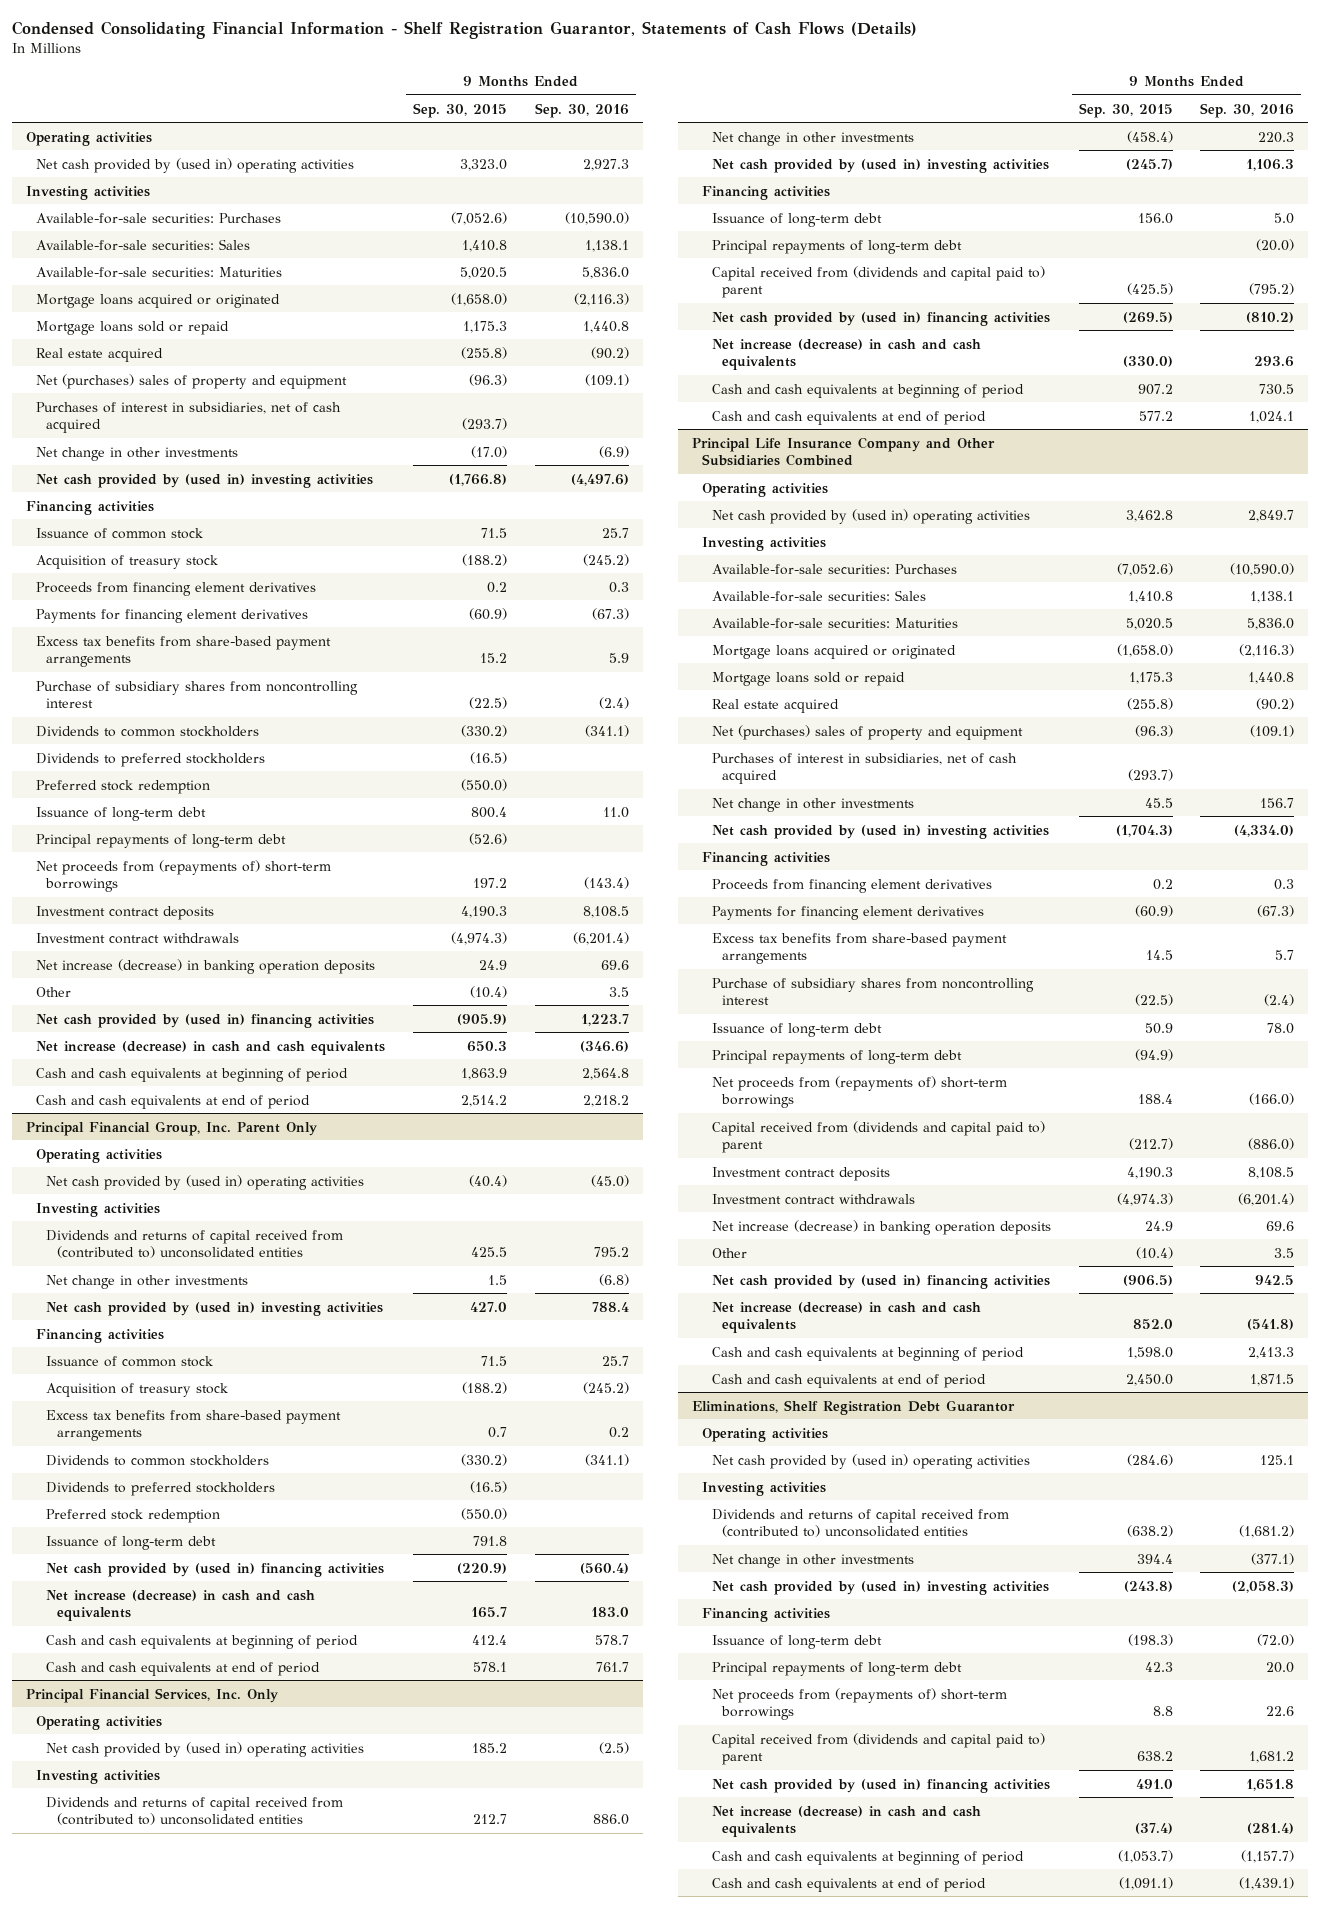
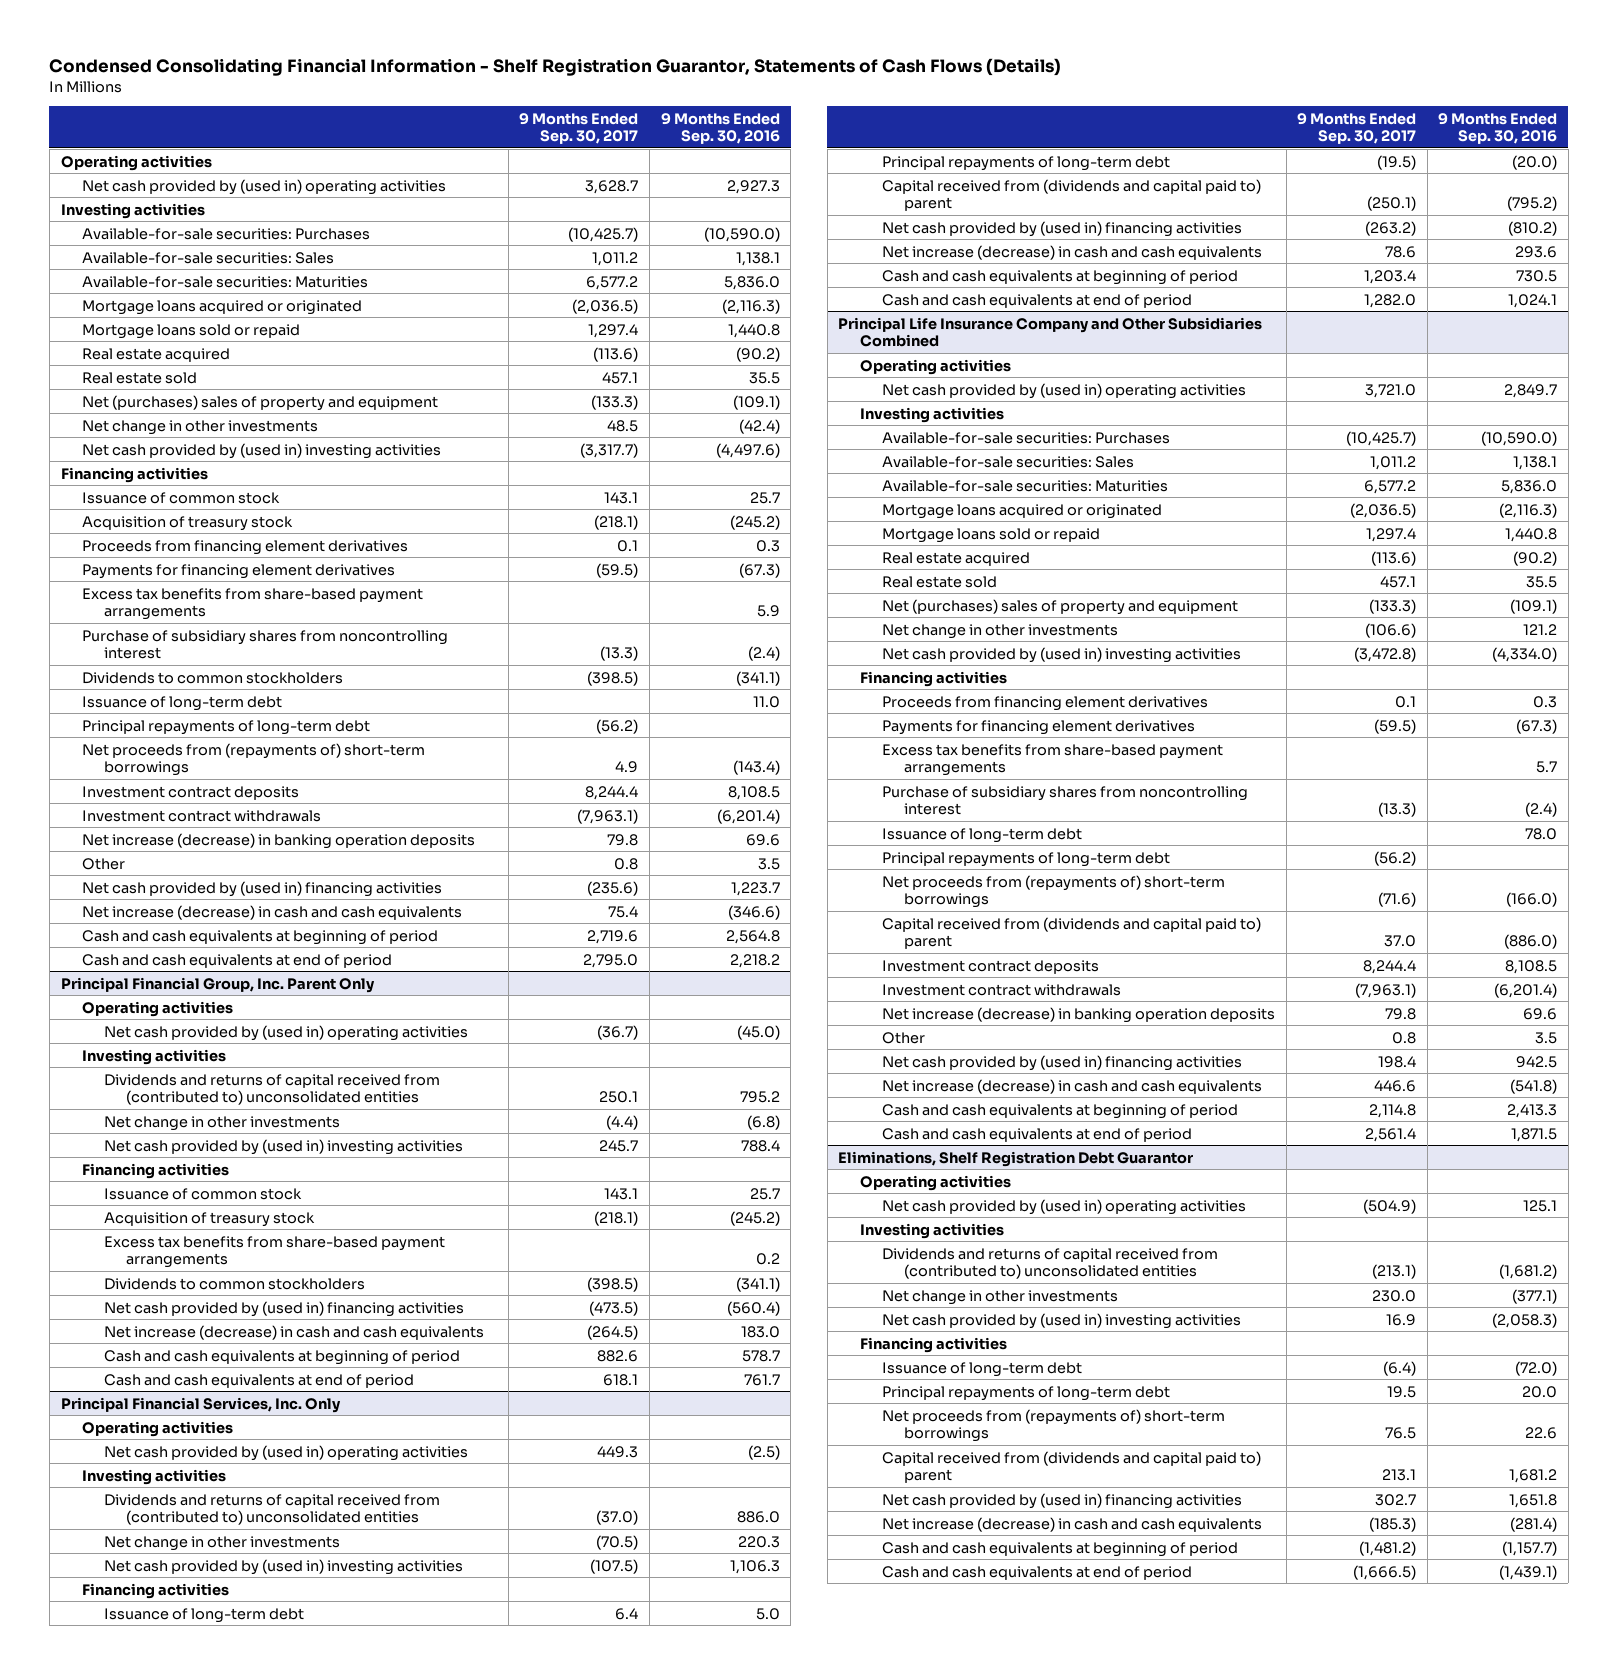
[413,102,508,118] Sep. 30, 2015 -> none
none -> [519,112,639,145] 9 Months Ended Sep. 30, 2017
none -> [82,371,198,384] Real estate sold
[36,401,342,433] Purchases of interest in subsidiaries, net of cash acquired -> none
[598,445,629,458] (6.9) -> [738,418,780,434] (42.4)
[36,752,266,767] Dividends to preferred stockholders -> none
[36,779,211,794] Preferred stock redemption -> none
[46,1481,276,1496] Dividends to preferred stockholders -> none
[46,1508,221,1523] Preferred stock redemption -> none
[46,1535,217,1550] Issuance of long-term debt -> none
none -> [881,575,997,588] Real estate sold
[712,752,1018,784] Purchases of interest in subsidiaries, net of cash acquired -> none
[1260,797,1295,808] 156.7 -> [1523,623,1558,635] 121.2

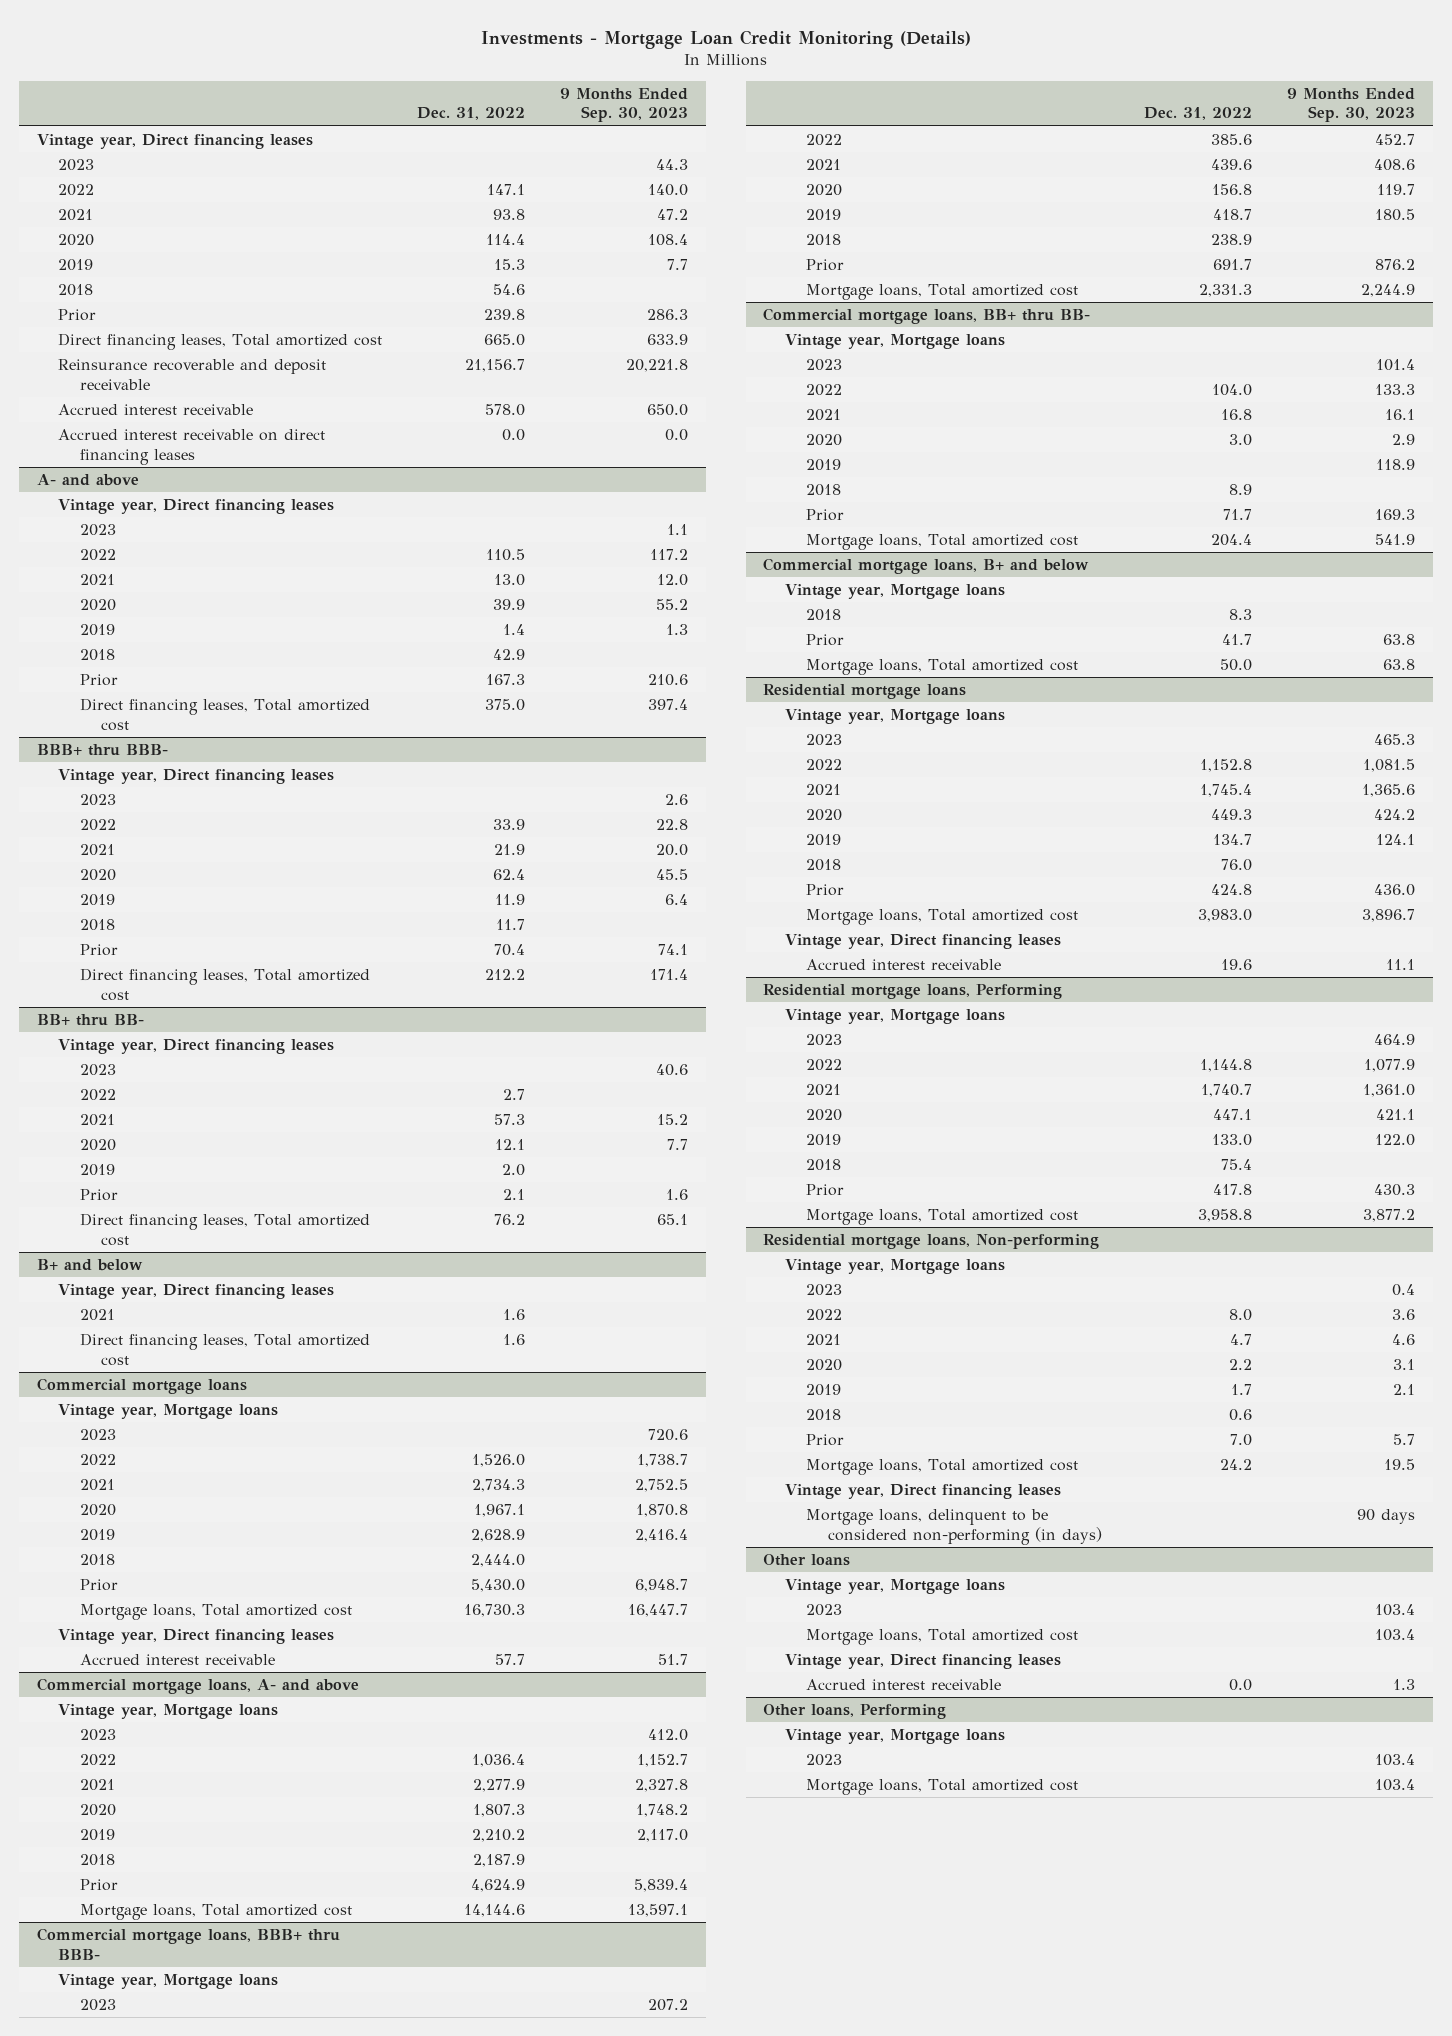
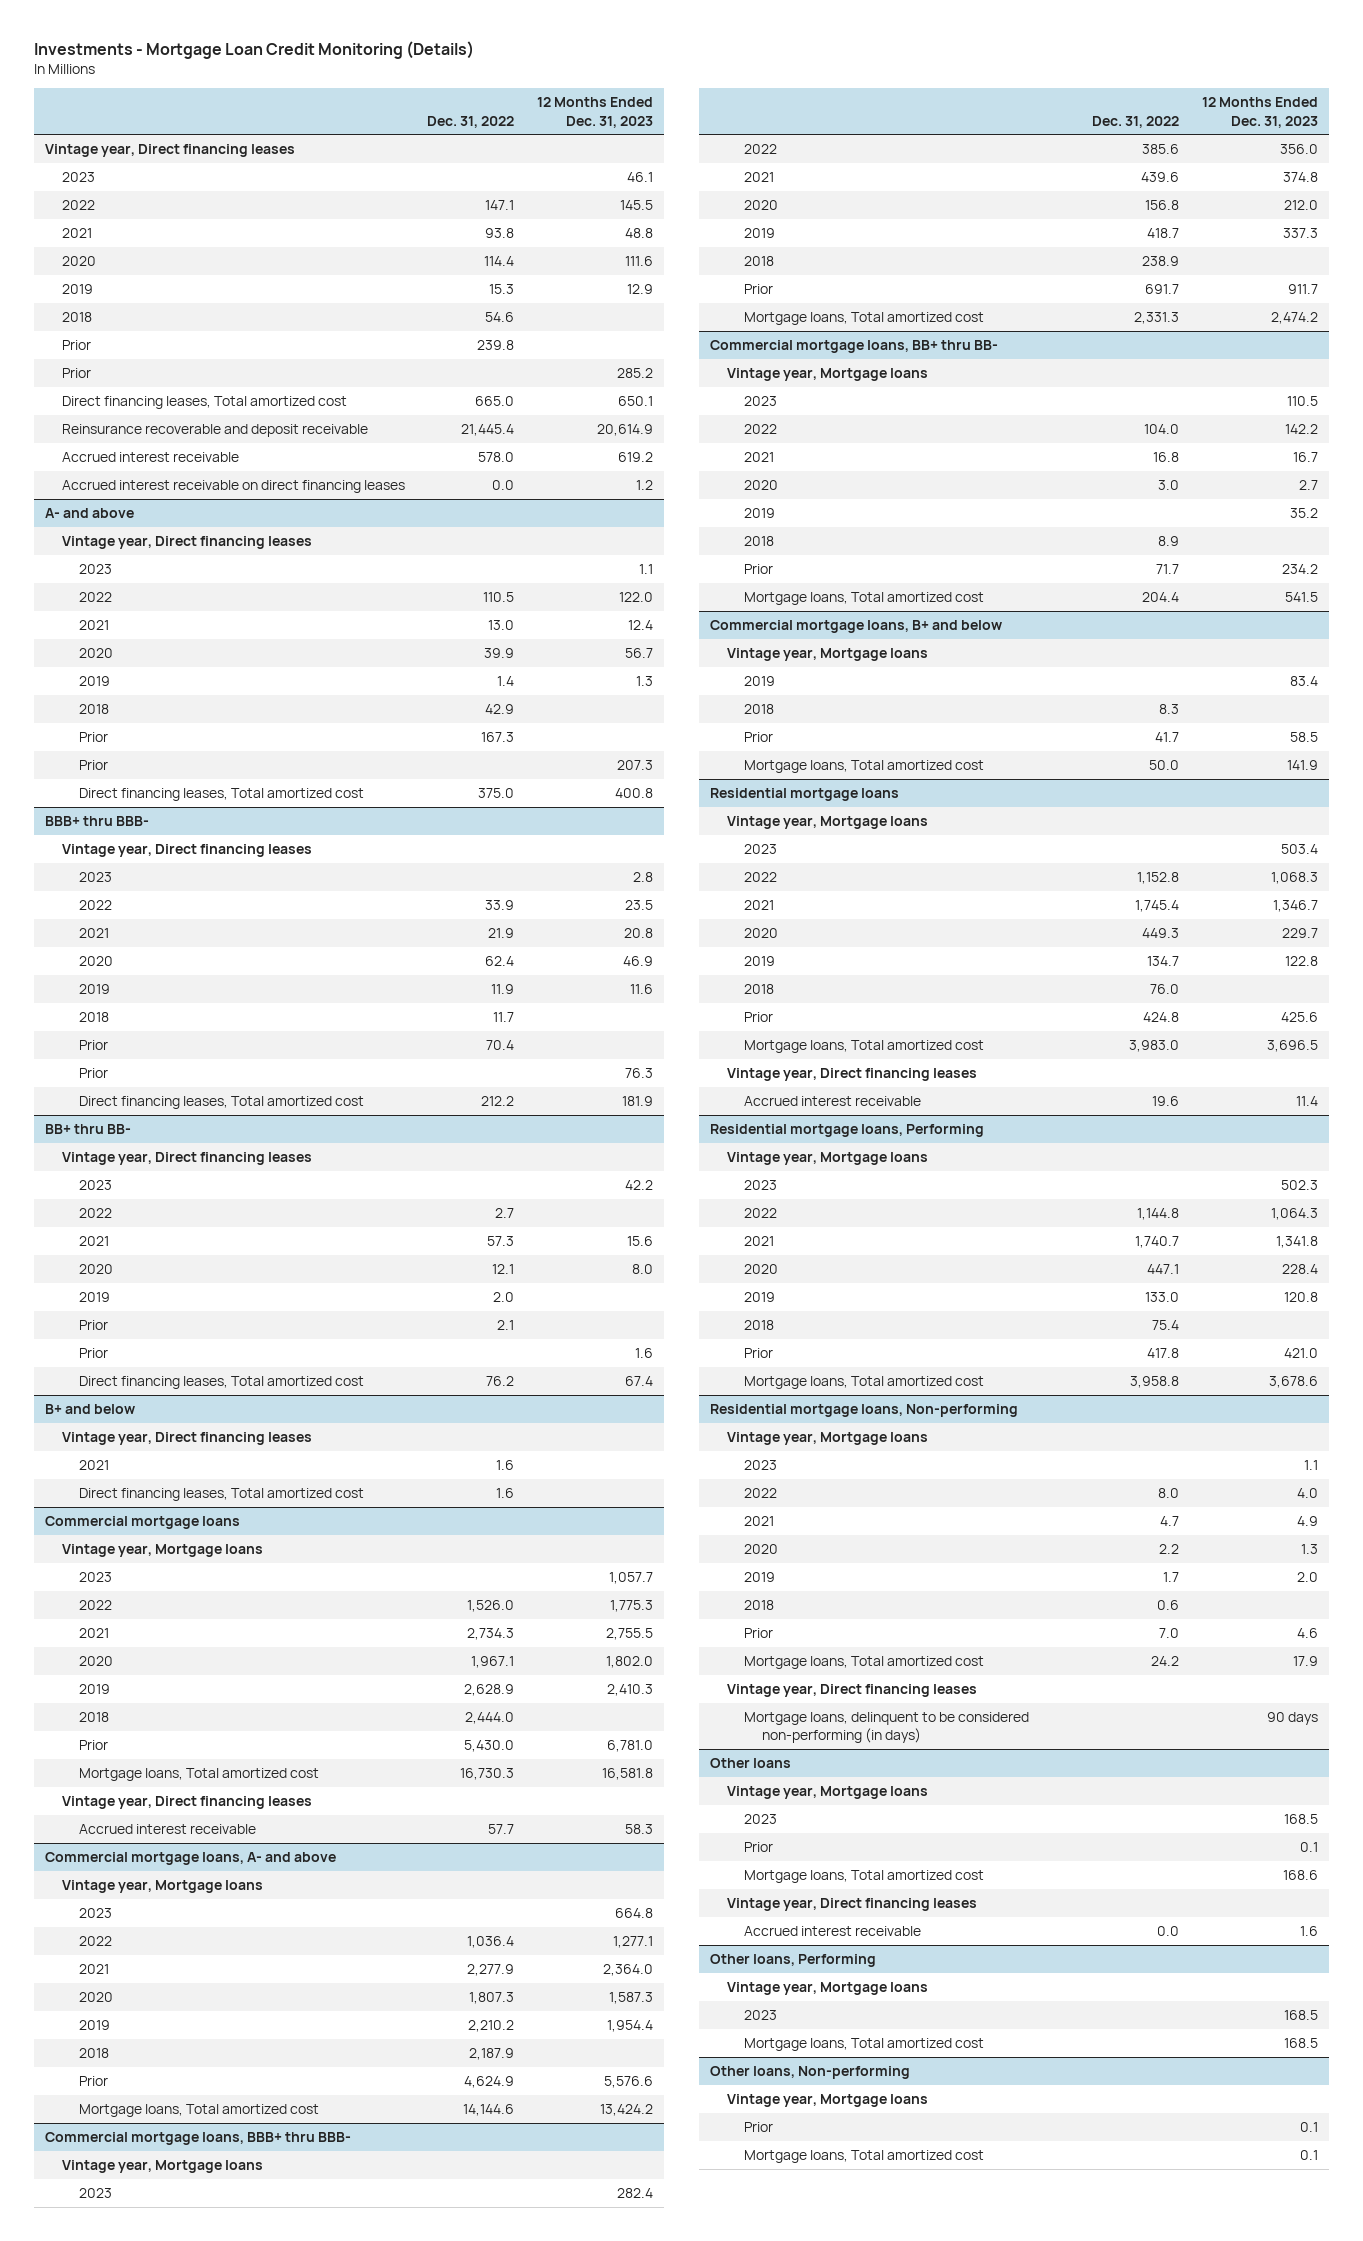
[560,87,689,123] 9 Months Ended Sep. 30, 2023 -> none
none -> [536,97,653,128] 12 Months Ended Dec. 31, 2023
none -> [62,367,92,378] Prior
[465,358,526,372] 21,156.7 -> [461,423,515,436] 21,445.4
none -> [79,759,109,770] Prior
none -> [79,1067,109,1078] Prior
none -> [79,1347,109,1358] Prior
none -> [744,675,776,686] 2019
none -> [744,1841,774,1852] Prior
none -> [709,2065,910,2079] Other loans, Non-performing
none -> [727,2093,929,2107] Vintage year, Mortgage loans
none -> [744,2121,774,2132] Prior
none -> [744,2149,985,2163] Mortgage loans, Total amortized cost

